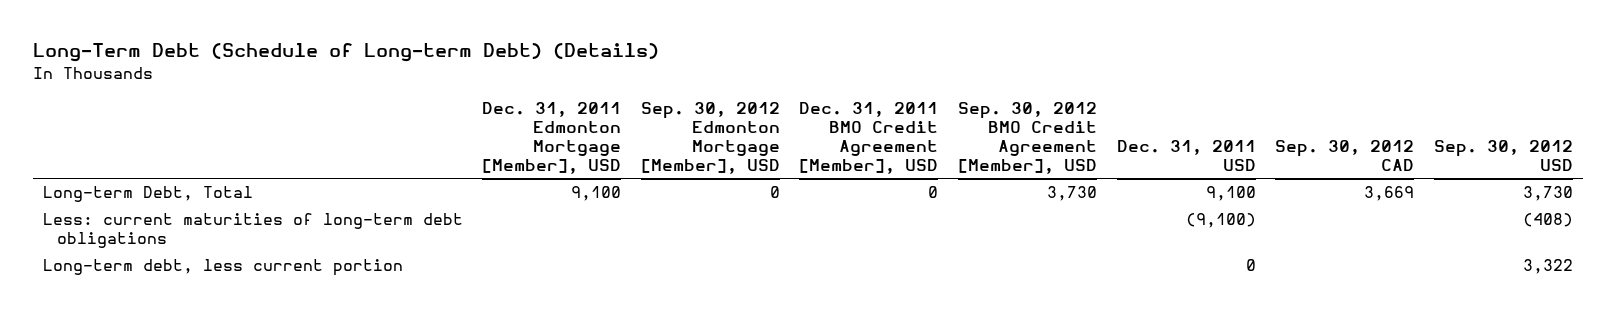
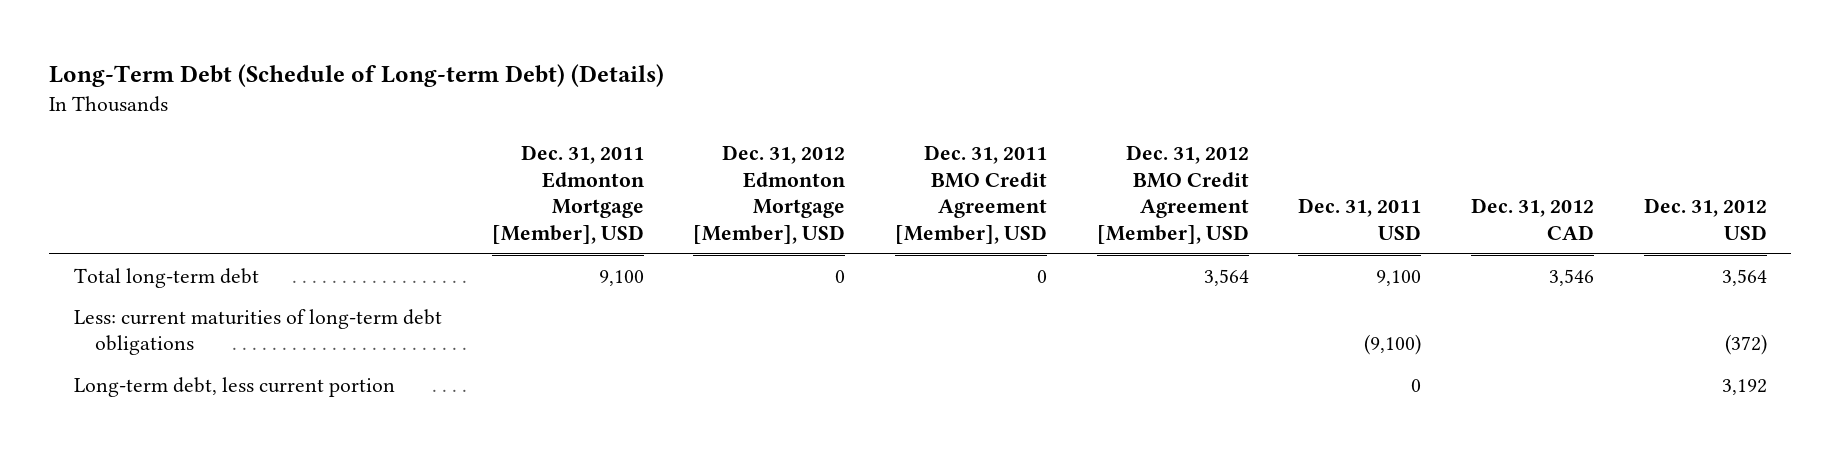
[640,102,780,174] Sep. 30, 2012 Edmonton Mortgage [Member], USD -> none
[958,102,1098,174] Sep. 30, 2012 BMO Credit Agreement [Member], USD -> none
[1275,139,1415,171] Sep. 30, 2012 CAD -> none
[1434,139,1574,171] Sep. 30, 2012 USD -> none
none -> [693,145,847,244] Dec. 31, 2012 Edmonton Mortgage [Member], USD
none -> [1096,145,1249,244] Dec. 31, 2012 BMO Credit Agreement [Member], USD
none -> [1470,198,1594,240] Dec. 31, 2012 CAD
none -> [1643,198,1767,240] Dec. 31, 2012 USD
[42,186,253,203] Long-term Debt, Total -> [73,267,259,288] Total long-term debt

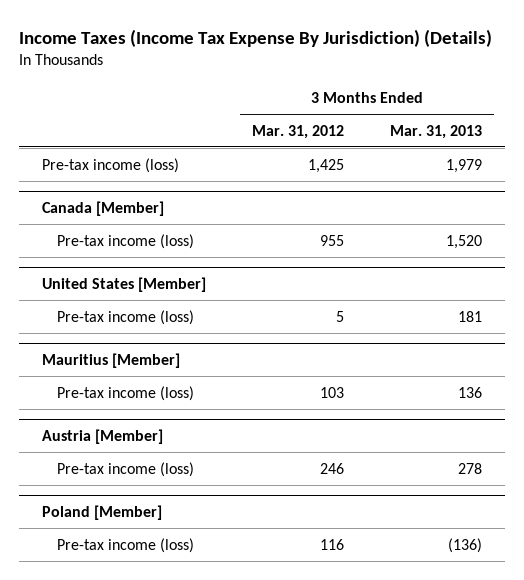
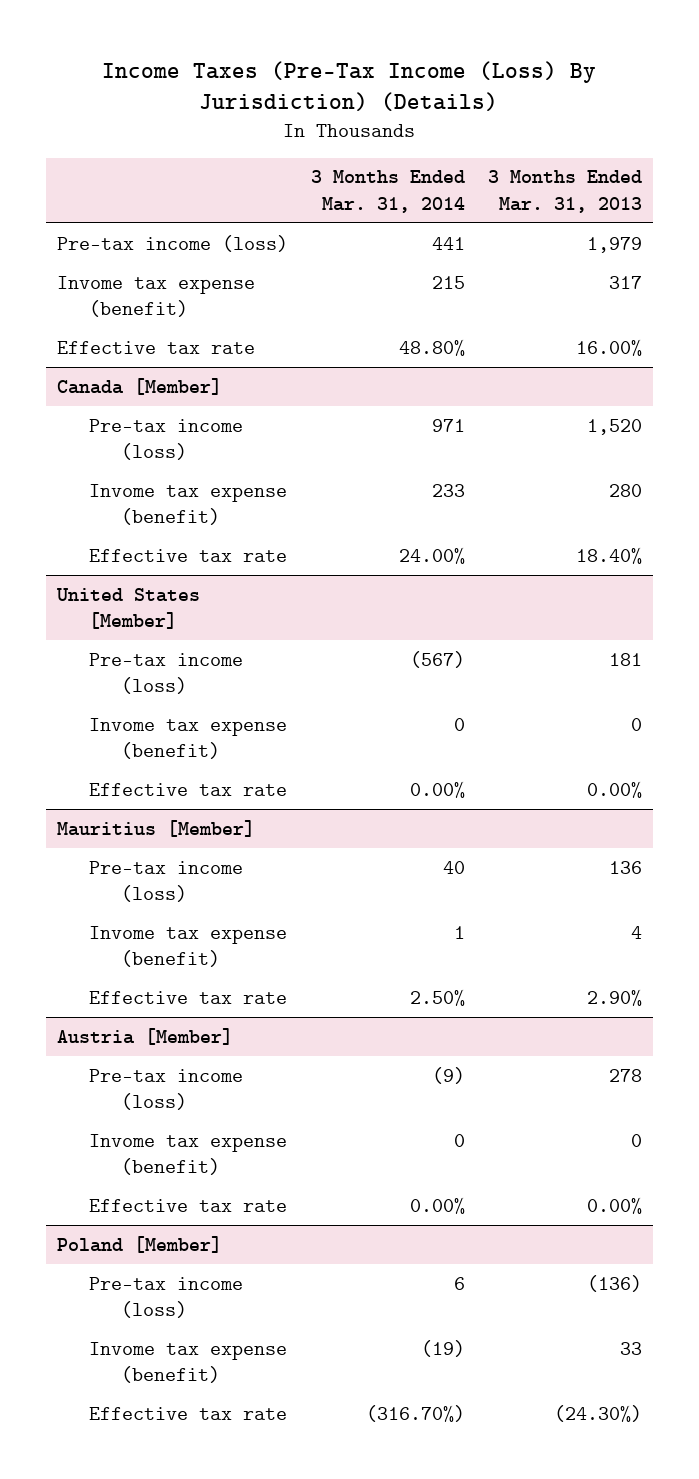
[18,28,492,47] Income Taxes (Income Tax Expense By Jurisdiction) (Details) -> [102,60,597,112] Income Taxes (Pre-Tax Income (Loss) By Jurisdiction) (Details)
[252,124,345,139] Mar. 31, 2012 -> none
none -> [310,170,465,213] 3 Months Ended Mar. 31, 2014
none -> [57,275,256,317] Invome tax expense (benefit)
none -> [57,340,256,354] Effective tax rate
none -> [89,483,288,525] Invome tax expense (benefit)
none -> [89,548,288,562] Effective tax rate
none -> [89,717,288,759] Invome tax expense (benefit)
none -> [89,782,288,796] Effective tax rate
none -> [89,925,288,967] Invome tax expense (benefit)
none -> [89,990,288,1004] Effective tax rate
none -> [89,1133,288,1175] Invome tax expense (benefit)
none -> [89,1198,288,1212] Effective tax rate
none -> [89,1341,288,1383] Invome tax expense (benefit)
none -> [89,1406,288,1420] Effective tax rate

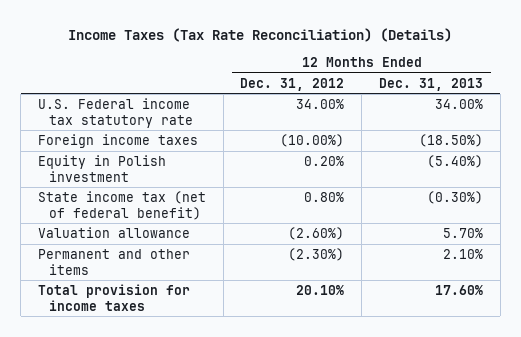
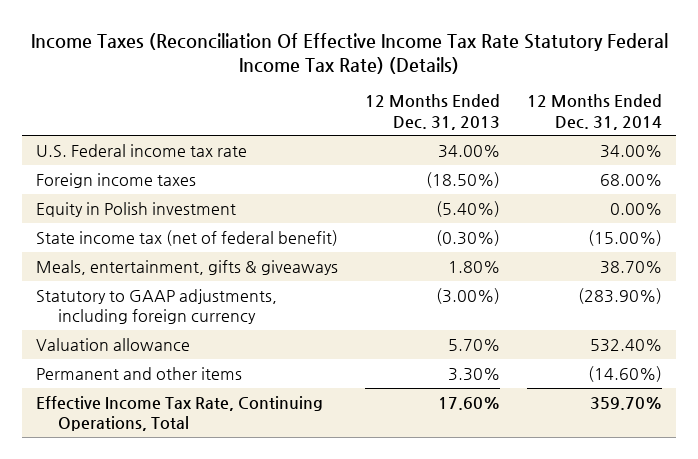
[68,27,453,42] Income Taxes (Tax Rate Reconciliation) (Details) -> [31,32,669,74] Income Taxes (Reconciliation Of Effective Income Tax Rate Statutory Federal Income Tax Rate) (Details)
[240,77,345,91] Dec. 31, 2012 -> none
none -> [527,94,663,130] 12 Months Ended Dec. 31, 2014
[37,97,194,128] U.S. Federal income tax statutory rate -> [35,143,247,157] U.S. Federal income tax rate
none -> [35,259,338,275] Meals, entertainment, gifts & giveaways
none -> [35,288,277,324] Statutory to GAAP adjustments, including foreign currency
[442,248,483,259] 2.10% -> [448,367,501,381] 3.30%
[37,283,190,311] Total provision for income taxes -> [35,395,323,431] Effective Income Tax Rate, Continuing Operations, Total

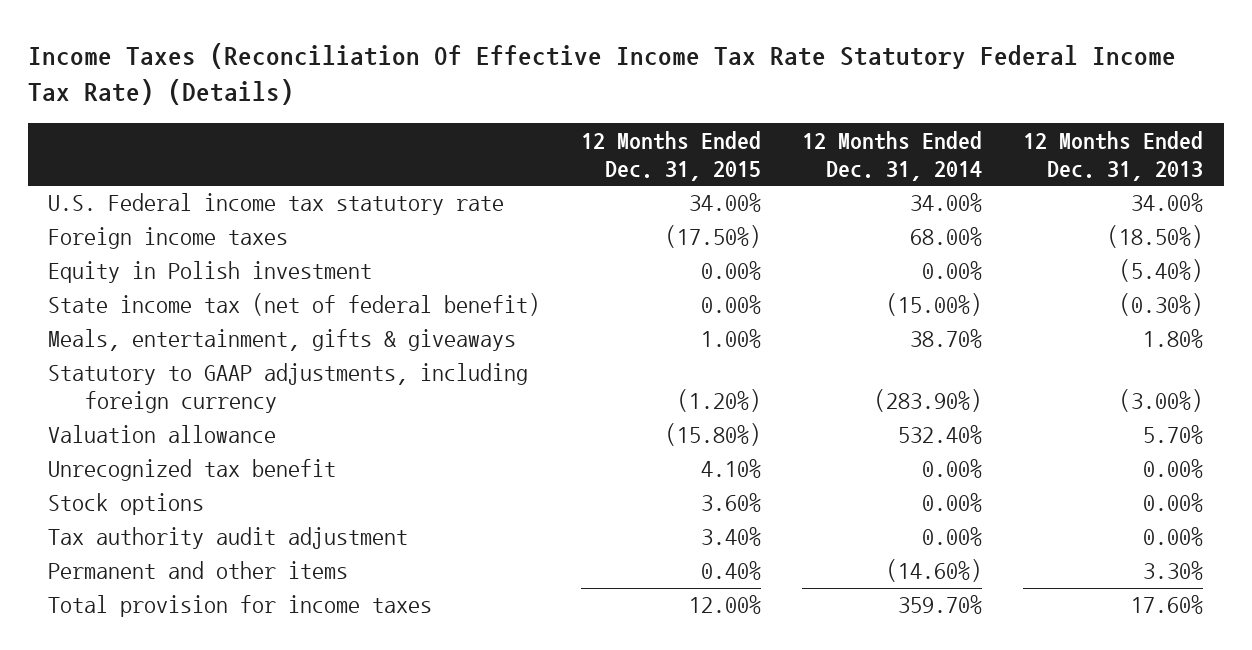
none -> [581,130,762,181] 12 Months Ended Dec. 31, 2015
[35,143,247,157] U.S. Federal income tax rate -> [48,193,505,216] U.S. Federal income tax statutory rate
none -> [48,459,337,482] Unrecognized tax benefit
none -> [48,493,205,516] Stock options
none -> [48,527,409,550] Tax authority audit adjustment
[35,395,323,431] Effective Income Tax Rate, Continuing Operations, Total -> [48,595,433,618] Total provision for income taxes

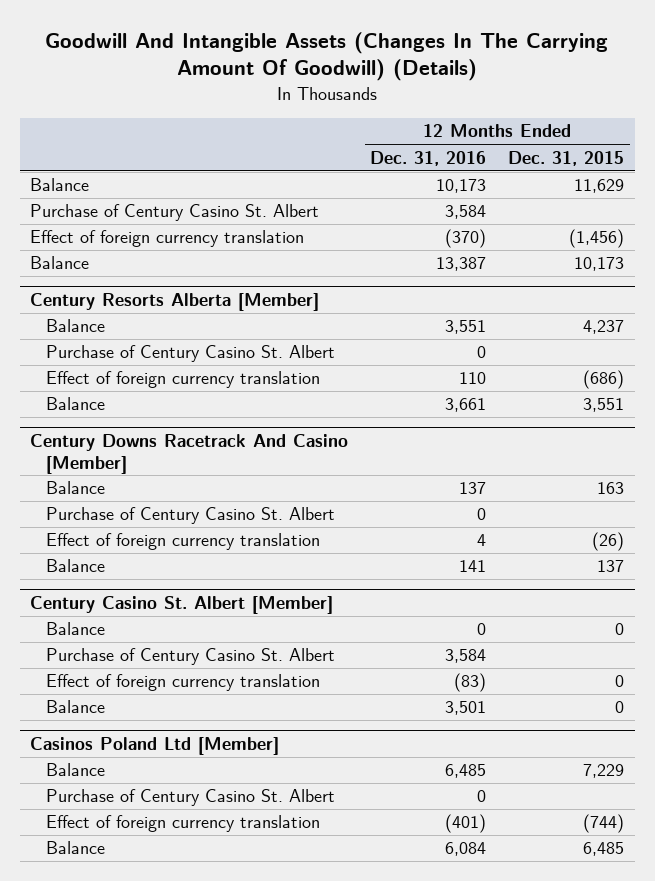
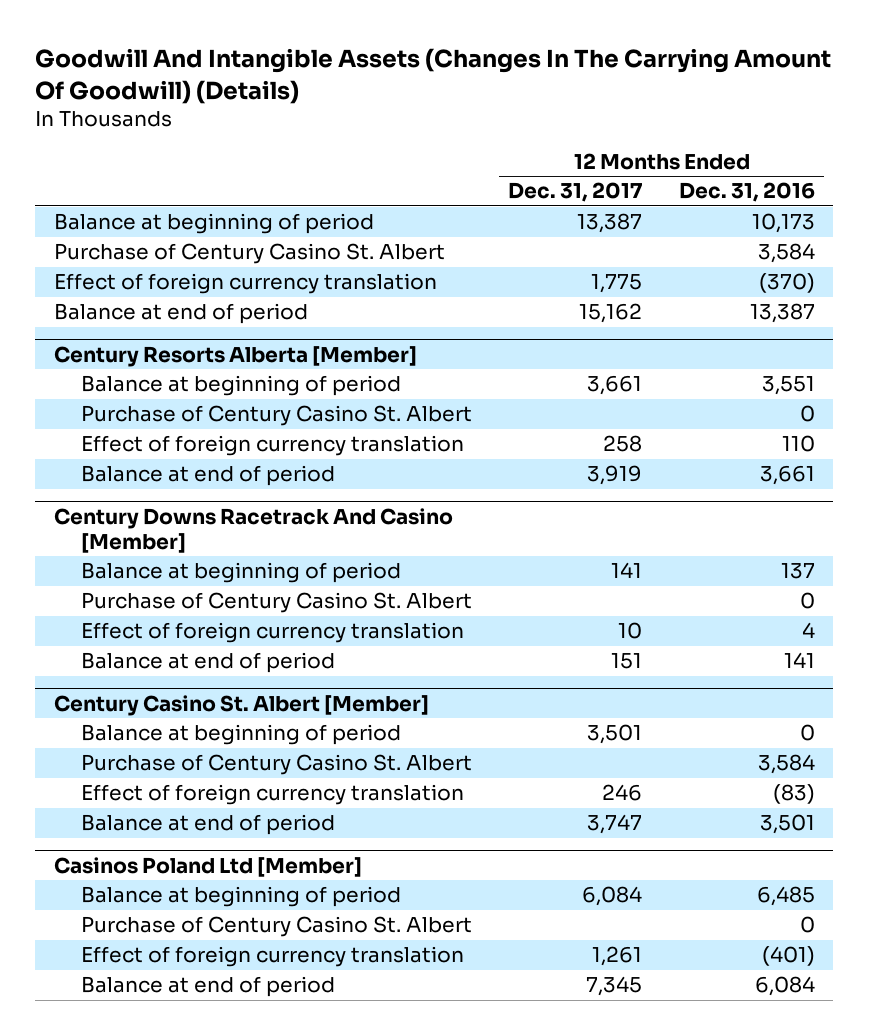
[508,150,625,166] Dec. 31, 2015 -> none
none -> [508,182,643,203] Dec. 31, 2017
[30,178,90,192] Balance -> [53,213,374,235] Balance at beginning of period
[30,256,90,270] Balance -> [53,303,308,325] Balance at end of period
[46,319,106,333] Balance -> [80,375,401,397] Balance at beginning of period
[46,397,106,411] Balance -> [80,465,335,487] Balance at end of period
[46,481,106,495] Balance -> [80,562,401,584] Balance at beginning of period
[46,559,106,573] Balance -> [80,652,335,674] Balance at end of period
[46,622,106,636] Balance -> [80,724,401,746] Balance at beginning of period
[46,700,106,714] Balance -> [80,814,335,836] Balance at end of period
[46,763,106,777] Balance -> [80,886,401,908] Balance at beginning of period
[46,841,106,855] Balance -> [80,976,335,998] Balance at end of period

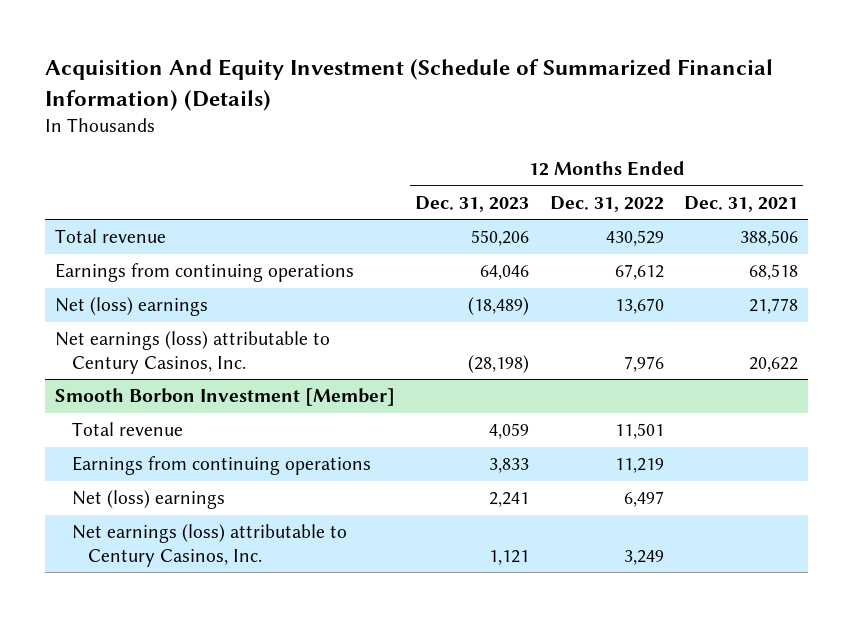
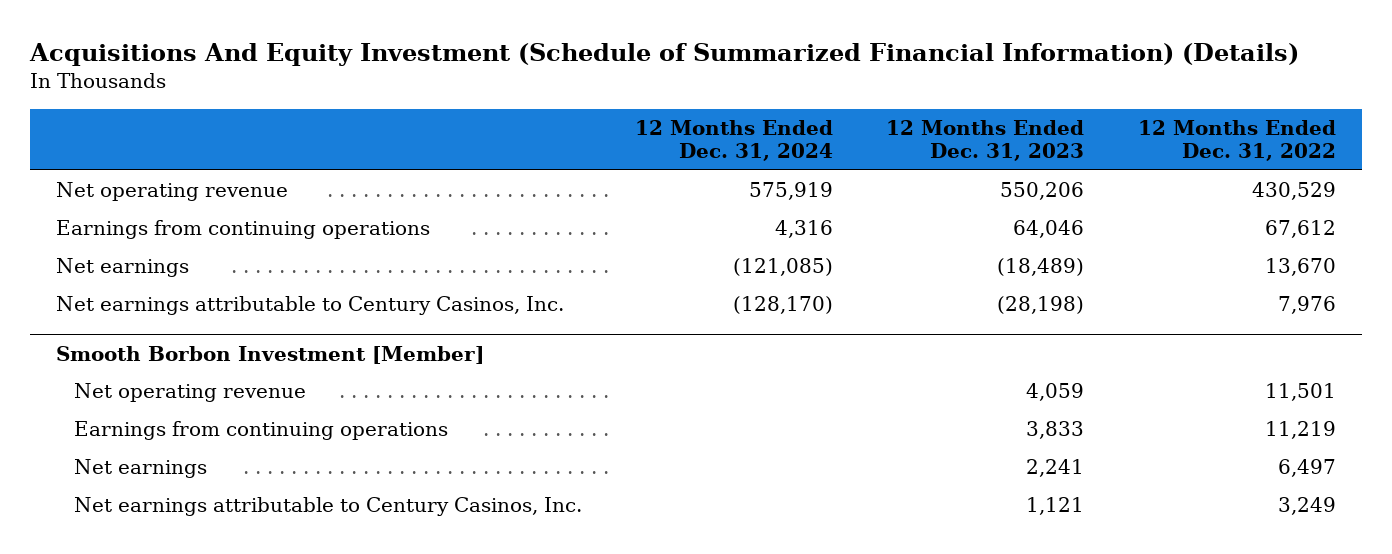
[44,59,773,111] Acquisition And Equity Investment (Schedule of Summarized Financial Information) (Details) -> [28,43,1299,67] Acquisitions And Equity Investment (Schedule of Summarized Financial Information) (Details)
[683,195,798,212] Dec. 31, 2021 -> none
none -> [635,119,834,162] 12 Months Ended Dec. 31, 2024
[55,229,167,244] Total revenue -> [56,182,289,202] Net operating revenue
[55,297,209,317] Net (loss) earnings -> [56,258,190,278] Net earnings
[55,331,331,374] Net earnings (loss) attributable to Century Casinos, Inc. -> [56,296,565,316] Net earnings attributable to Century Casinos, Inc.
[71,422,183,437] Total revenue -> [73,383,306,403] Net operating revenue
[71,490,225,510] Net (loss) earnings -> [73,459,207,479] Net earnings
[71,524,347,567] Net earnings (loss) attributable to Century Casinos, Inc. -> [73,497,582,517] Net earnings attributable to Century Casinos, Inc.

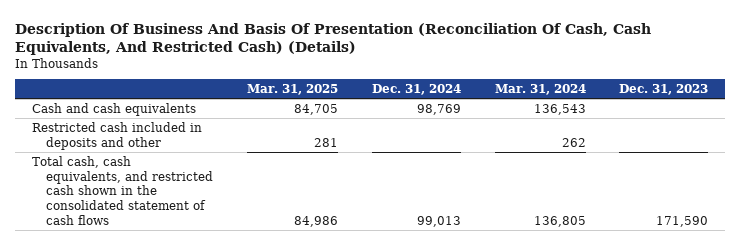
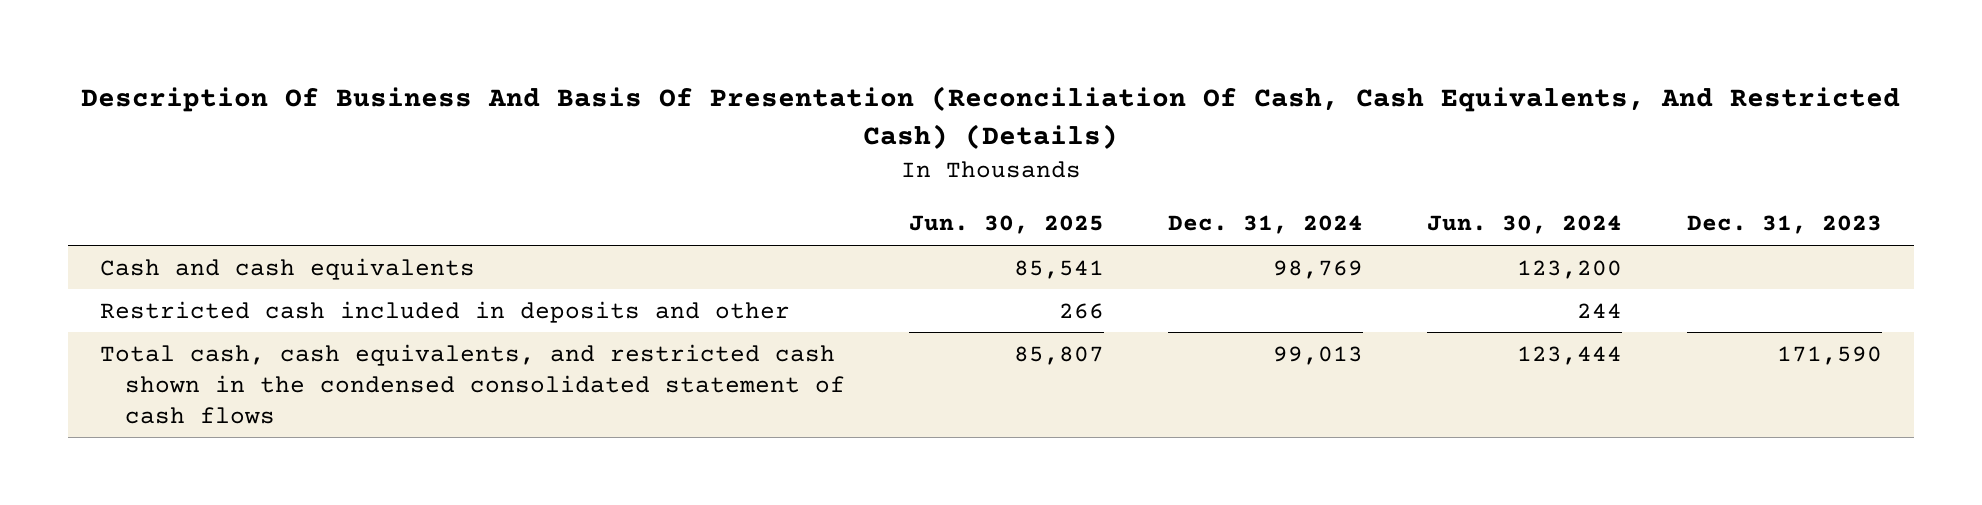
[247,84,339,96] Mar. 31, 2025 -> none
[494,84,586,96] Mar. 31, 2024 -> none
none -> [908,215,1104,235] Jun. 30, 2025
none -> [1427,215,1623,235] Jun. 30, 2024
[32,155,214,226] Total cash, cash equivalents, and restricted cash shown in the consolidated statement of cash flows -> [100,343,845,424] Total cash, cash equivalents, and restricted cash shown in the condensed consolidated statement of cash flows

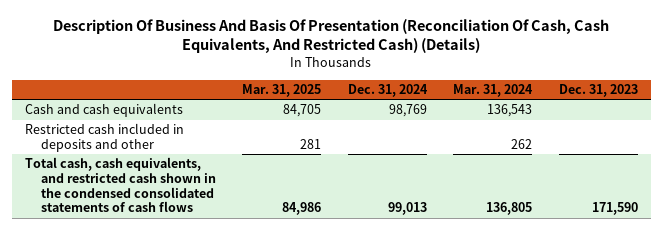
[908,215,1104,235] Jun. 30, 2025 -> none
[1427,215,1623,235] Jun. 30, 2024 -> none
none -> [242,84,322,98] Mar. 31, 2025
none -> [453,84,534,98] Mar. 31, 2024
[100,343,845,424] Total cash, cash equivalents, and restricted cash shown in the condensed consolidated statement of cash flows -> [25,157,216,213] Total cash, cash equivalents, and restricted cash shown in the condensed consolidated statements of cash flows

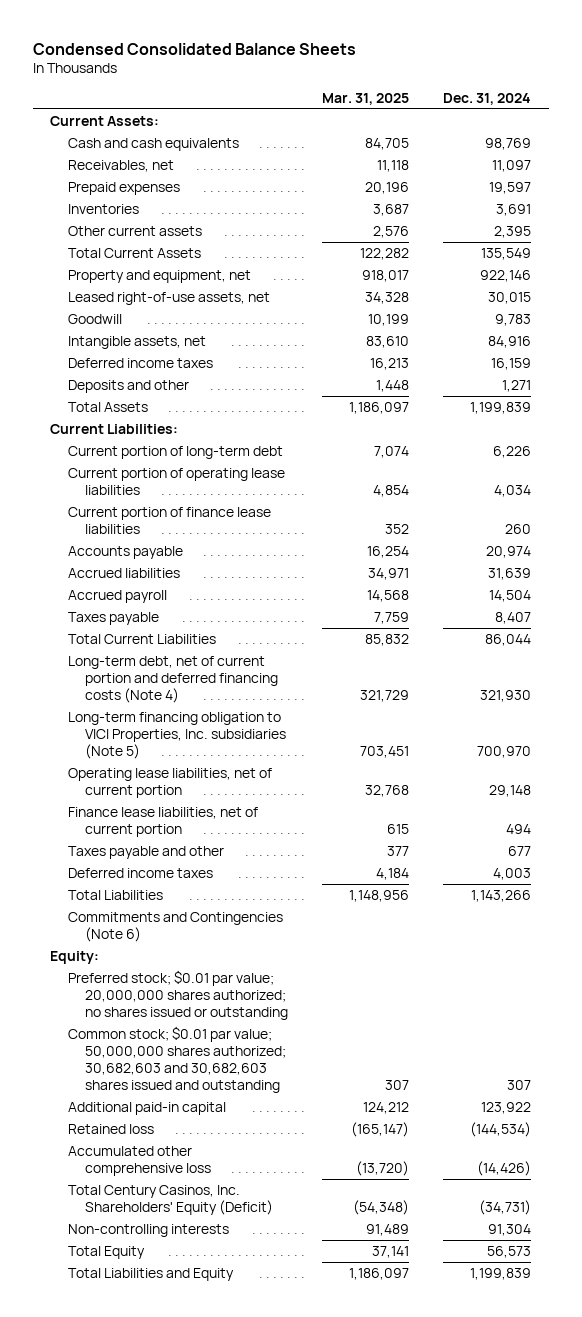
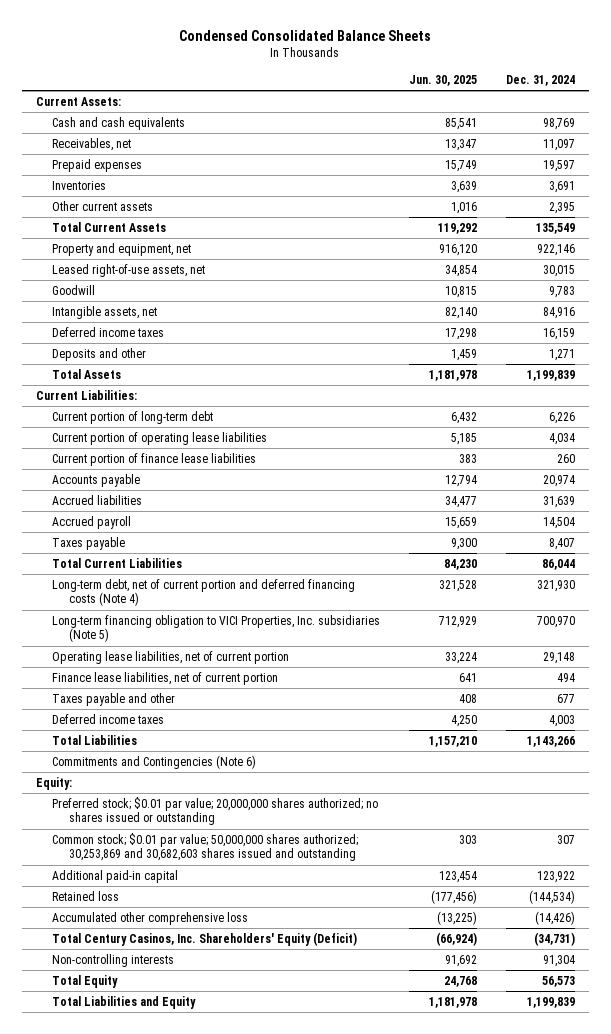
[322,93,410,106] Mar. 31, 2025 -> none
none -> [409,74,478,86] Jun. 30, 2025
[67,1025,287,1094] Common stock; $0.01 par value; 50,000,000 shares authorized; 30,682,603 and 30,682,603 shares issued and outstanding -> [52,832,359,862] Common stock; $0.01 par value; 50,000,000 shares authorized; 30,253,869 and 30,682,603 shares issued and outstanding

